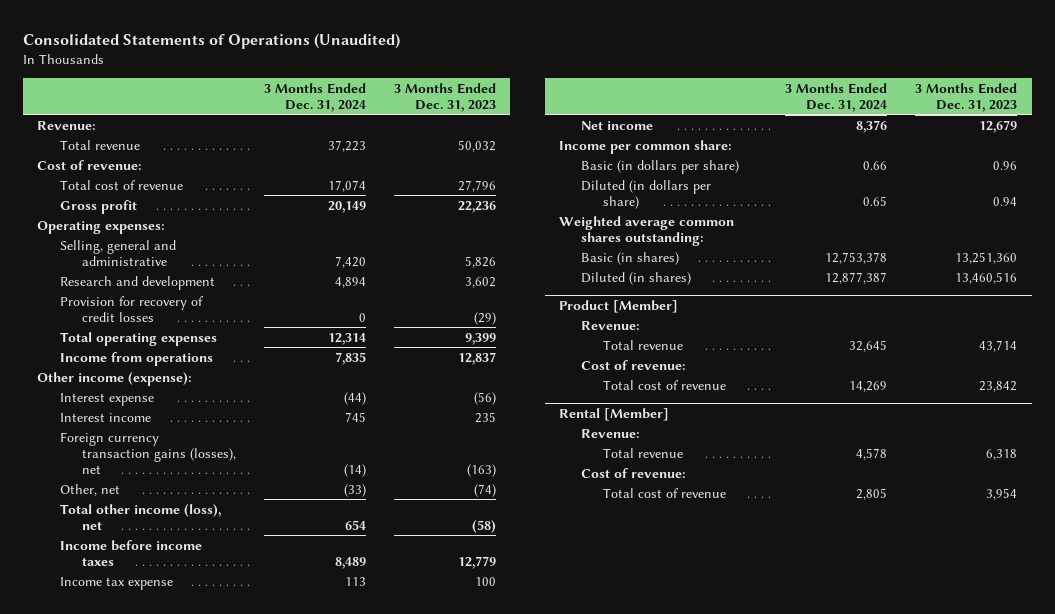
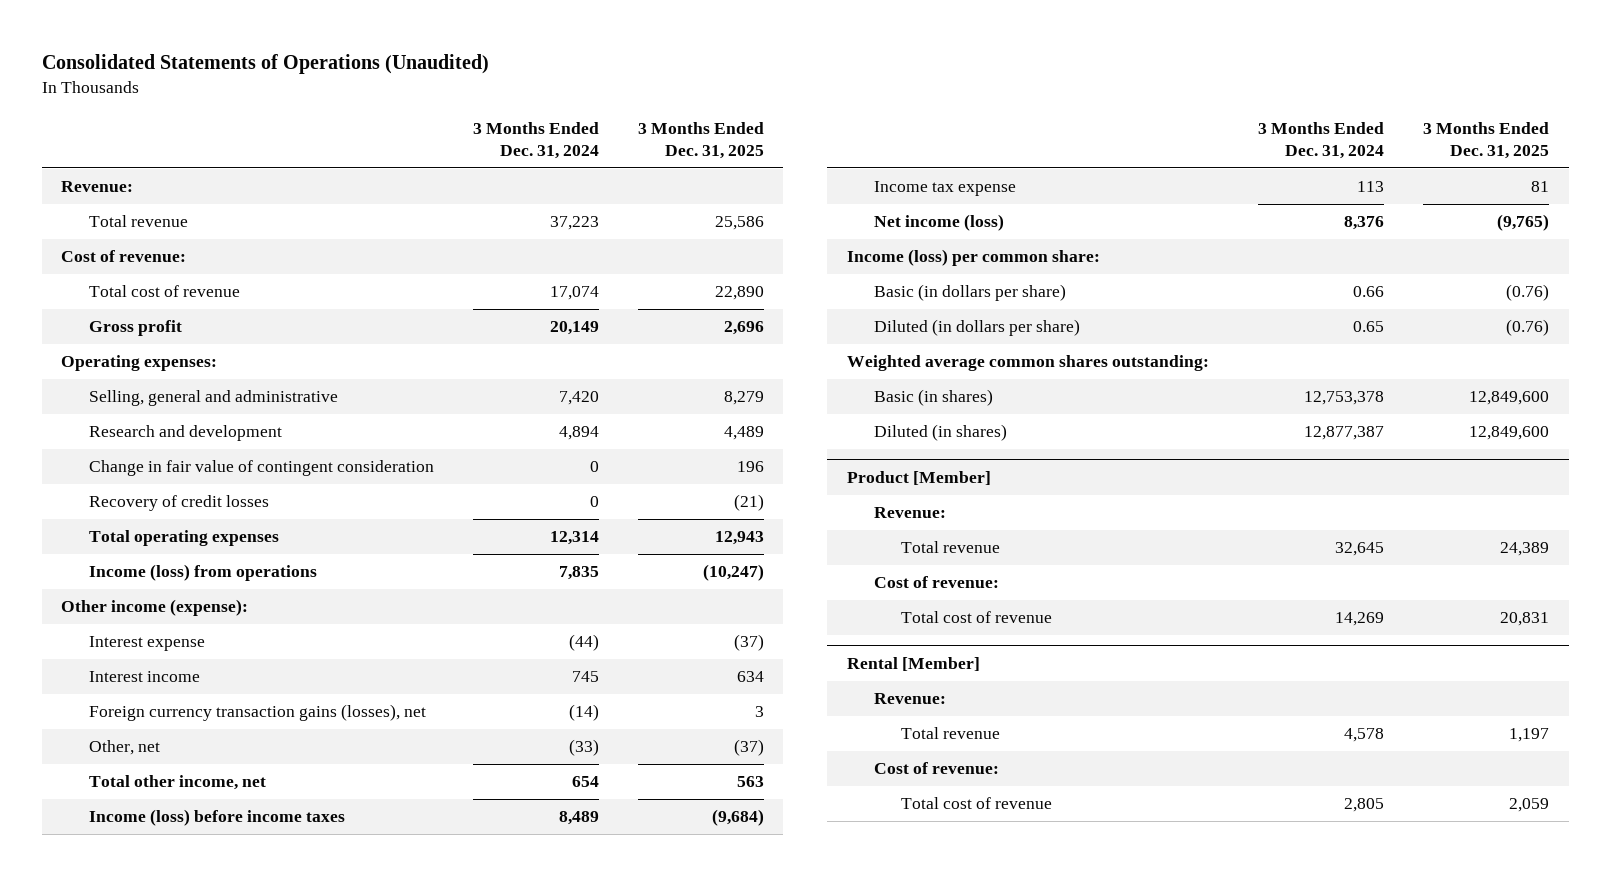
[393,82,496,112] 3 Months Ended Dec. 31, 2023 -> none
none -> [637,121,764,159] 3 Months Ended Dec. 31, 2025
none -> [88,460,434,477] Change in fair value of contingent consideration
[59,295,204,322] Provision for recovery of credit losses -> [88,495,269,512] Recovery of credit losses
[59,351,213,366] Income from operations -> [88,564,317,582] Income (loss) from operations
[59,503,221,530] Total other income (loss), net -> [88,775,266,791] Total other income, net
[59,539,202,566] Income before income taxes -> [88,809,345,827] Income (loss) before income taxes
[581,120,654,130] Net income -> [874,214,1005,232] Net income (loss)
[558,139,732,154] Income per common share: -> [846,249,1100,267] Income (loss) per common share:

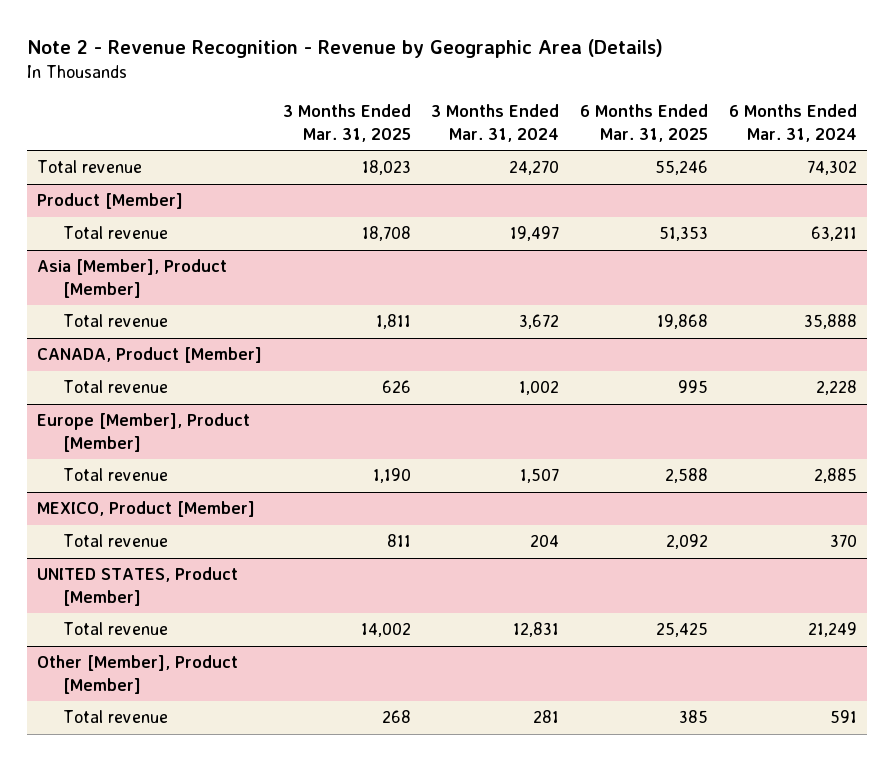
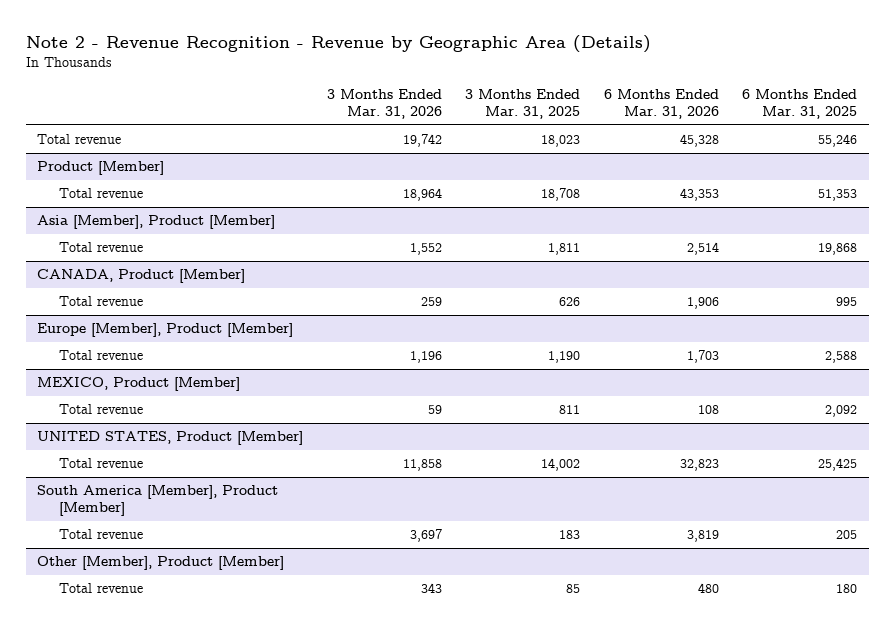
[431,104,560,142] 3 Months Ended Mar. 31, 2024 -> none
[728,104,857,142] 6 Months Ended Mar. 31, 2024 -> none
none -> [326,89,442,120] 3 Months Ended Mar. 31, 2026
none -> [603,89,719,120] 6 Months Ended Mar. 31, 2026
none -> [37,485,279,517] South America [Member], Product [Member]
none -> [59,529,144,540] Total revenue
[381,710,411,724] 268 -> [566,584,581,594] 85
[678,710,708,724] 385 -> [836,584,858,594] 180

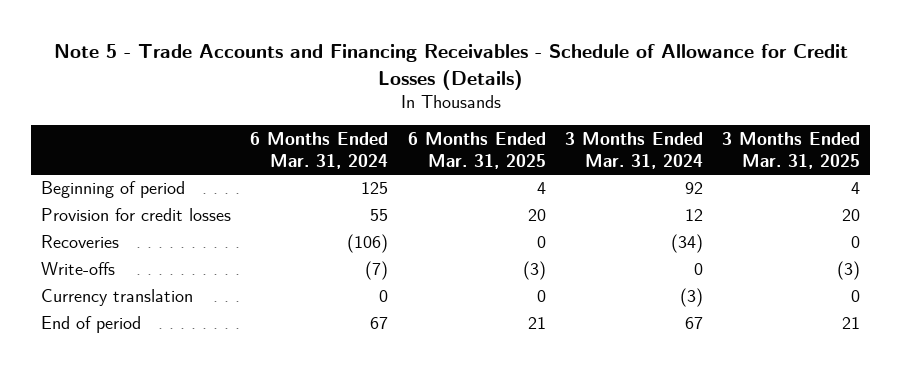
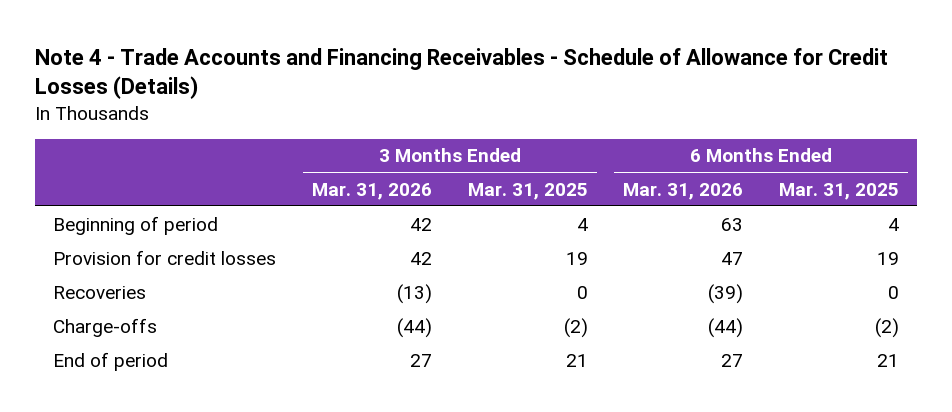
[53,43,848,90] Note 5 - Trade Accounts and Financing Receivables - Schedule of Allowance for Credit Losses (Details) -> [35,47,889,100] Note 4 - Trade Accounts and Financing Receivables - Schedule of Allowance for Credit Losses (Details)
[250,131,389,170] 6 Months Ended Mar. 31, 2024 -> none
[564,131,703,170] 3 Months Ended Mar. 31, 2024 -> none
none -> [311,182,432,200] Mar. 31, 2026
none -> [623,182,744,200] Mar. 31, 2026
[527,209,546,222] 20 -> [877,251,900,265] 19
[842,209,861,222] 20 -> [565,251,588,265] 19
[40,289,193,307] Currency translation -> none
[40,262,115,276] Write-offs -> [53,317,158,337] Charge-offs
[522,261,546,281] (3) -> [875,317,900,338] (2)
[837,261,861,281] (3) -> [563,317,588,338] (2)

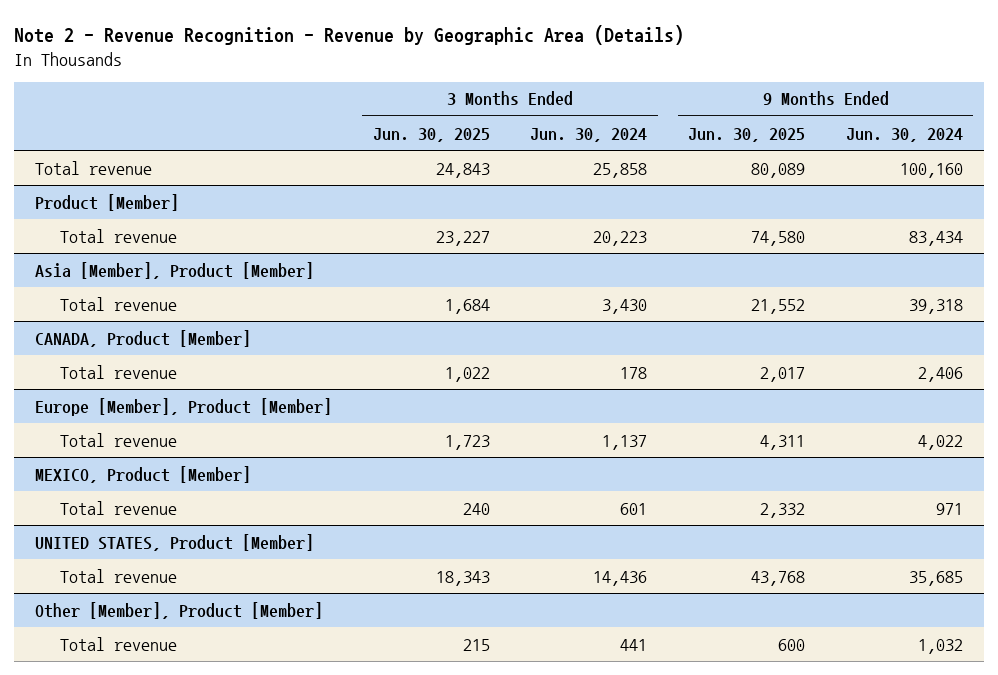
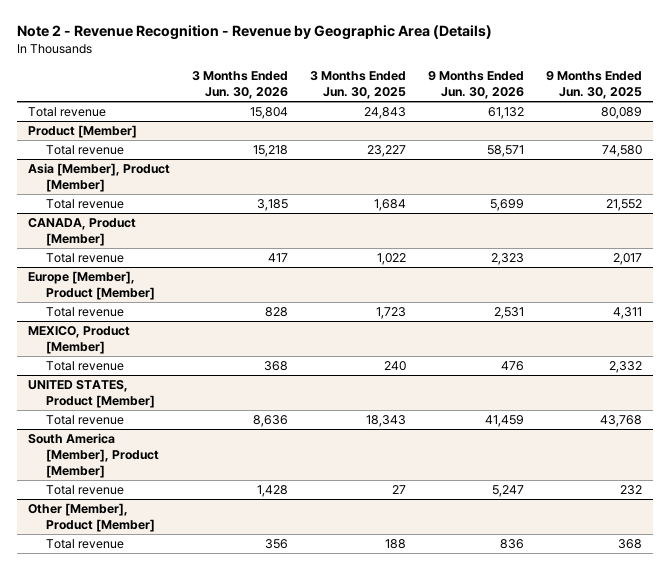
[530,127,648,142] Jun. 30, 2024 -> none
[846,127,964,142] Jun. 30, 2024 -> none
none -> [192,71,289,99] 3 Months Ended Jun. 30, 2026
none -> [428,71,525,99] 9 Months Ended Jun. 30, 2026
none -> [28,433,160,478] South America [Member], Product [Member]
none -> [46,485,125,496] Total revenue
[462,638,490,651] 215 -> [385,539,407,550] 188
[778,638,806,651] 600 -> [618,539,643,550] 368

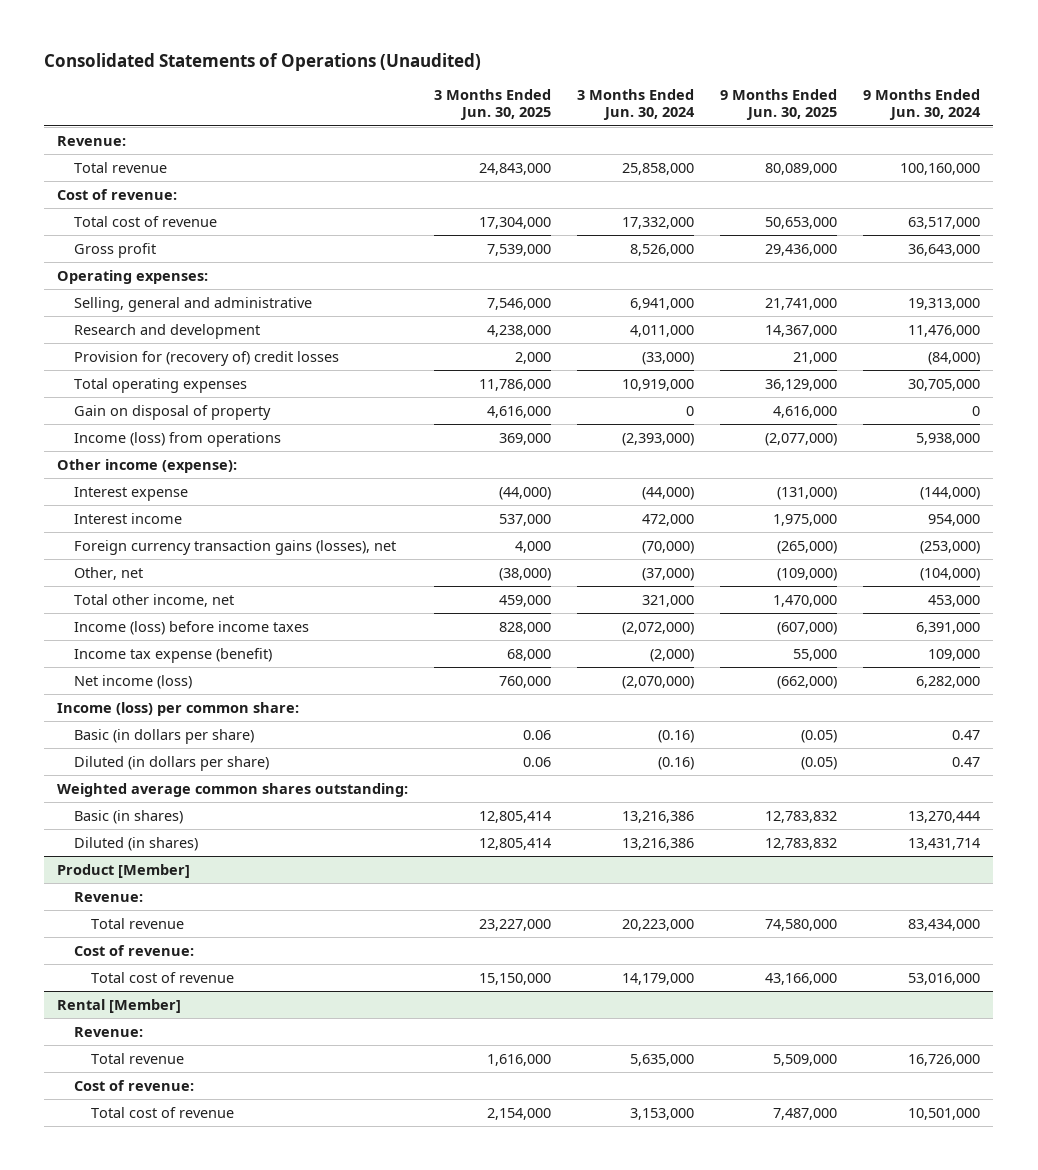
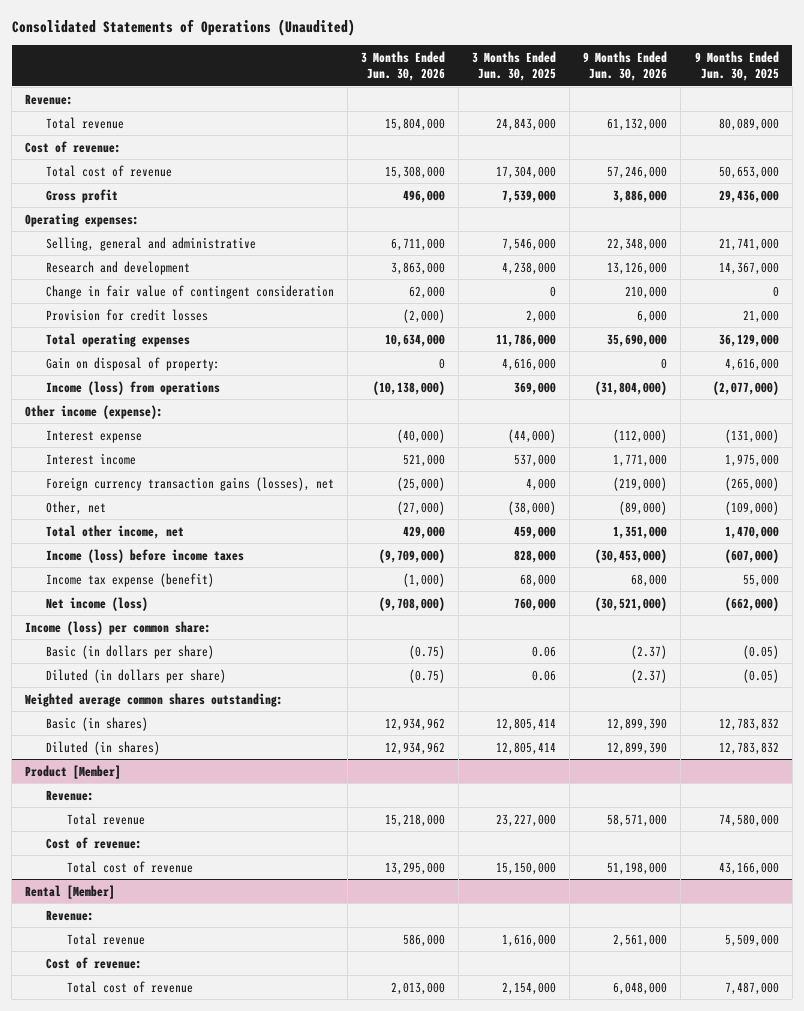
[577,89,696,121] 3 Months Ended Jun. 30, 2024 -> none
[863,89,982,121] 9 Months Ended Jun. 30, 2024 -> none
none -> [361,51,446,81] 3 Months Ended Jun. 30, 2026
none -> [583,51,668,81] 9 Months Ended Jun. 30, 2026
none -> [46,284,335,299] Change in fair value of contingent consideration
[74,350,340,366] Provision for (recovery of) credit losses -> [46,308,209,321] Provision for credit losses
[74,404,272,420] Gain on disposal of property -> [46,356,221,371] Gain on disposal of property:

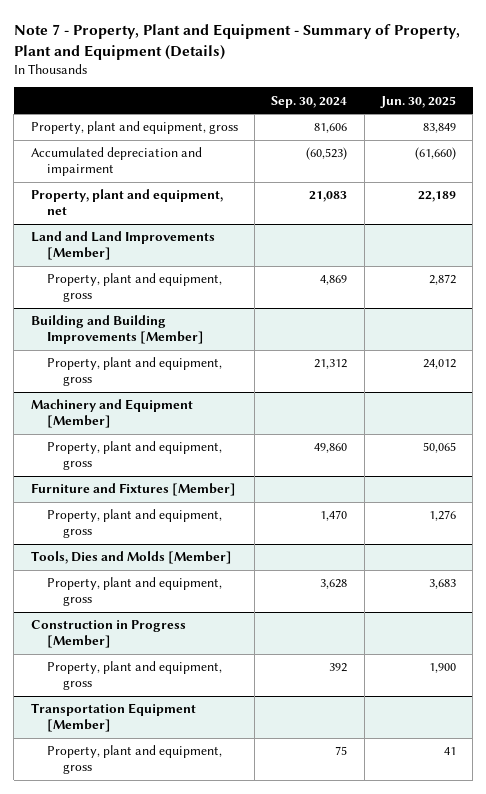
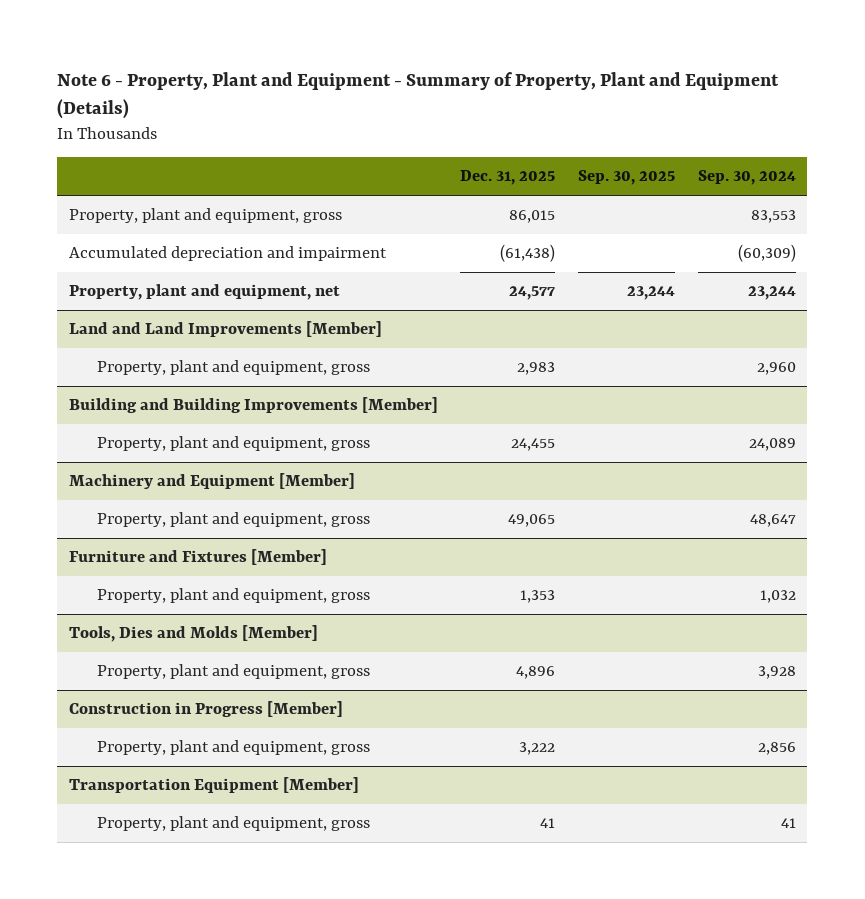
[13,23,460,60] Note 7 - Property, Plant and Equipment - Summary of Property, Plant and Equipment (Details) -> [57,71,780,120] Note 6 - Property, Plant and Equipment - Summary of Property, Plant and Equipment (Details)
[379,95,456,108] Jun. 30, 2025 -> none
none -> [460,170,556,186] Dec. 31, 2025
none -> [578,170,676,186] Sep. 30, 2025
[314,123,348,134] 81,606 -> [751,210,797,224] 83,553
[306,147,348,161] (60,523) -> [738,244,797,263] (60,309)
[309,191,348,203] 21,083 -> [748,286,797,301] 23,244
[320,275,348,286] 4,869 -> [757,362,797,376] 2,960
[314,359,348,370] 21,312 -> [749,438,797,452] 24,089
[314,443,348,454] 49,860 -> [750,514,797,528] 48,647
[320,510,348,522] 1,470 -> [760,590,797,604] 1,032
[320,579,348,590] 3,628 -> [758,666,797,680] 3,928
[329,663,348,673] 392 -> [758,742,797,756] 2,856
[335,746,348,756] 75 -> [781,818,797,829] 41

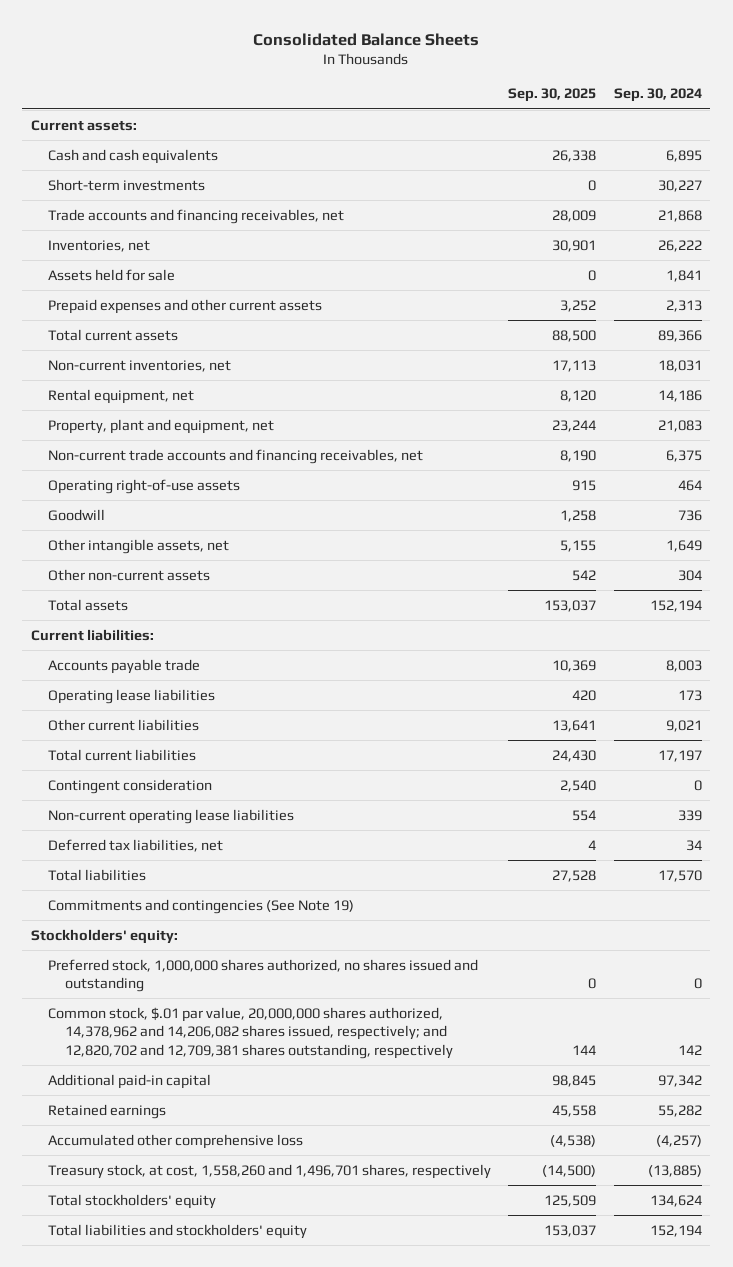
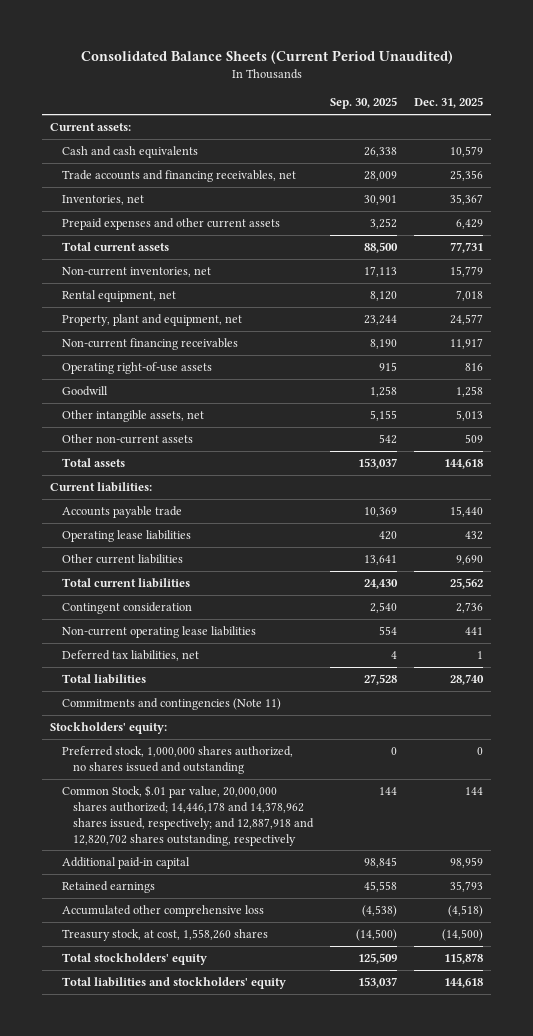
[253,32,480,46] Consolidated Balance Sheets -> [80,49,453,64] Consolidated Balance Sheets (Current Period Unaudited)
[613,88,702,103] Sep. 30, 2024 -> none
none -> [414,97,484,109] Dec. 31, 2025
[48,178,206,191] Short-term investments -> none
[48,268,176,281] Assets held for sale -> none
[48,448,424,464] Non-current trade accounts and financing receivables, net -> [61,338,238,351] Non-current financing receivables
[48,898,355,914] Commitments and contingencies (See Note 19) -> [61,698,281,711] Commitments and contingencies (Note 11)
[48,1006,454,1059] Common stock, $.01 par value, 20,000,000 shares authorized, 14,378,962 and 14,206,082 shares issued, respectively; and 12,820,702 and 12,709,381 shares outstanding, respectively -> [61,785,315,846] Common Stock, $.01 par value, 20,000,000 shares authorized; 14,446,178 and 14,378,962 shares issued, respectively; and 12,887,918 and 12,820,702 shares outstanding, respectively
[48,1163,492,1179] Treasury stock, at cost, 1,558,260 and 1,496,701 shares, respectively -> [61,929,268,942] Treasury stock, at cost, 1,558,260 shares

